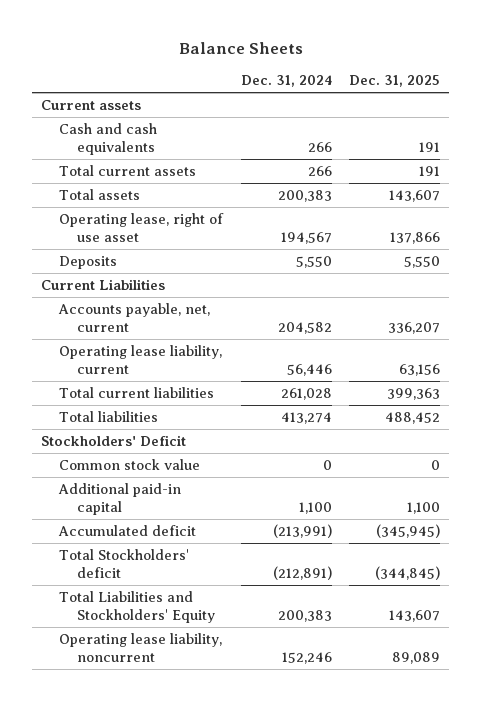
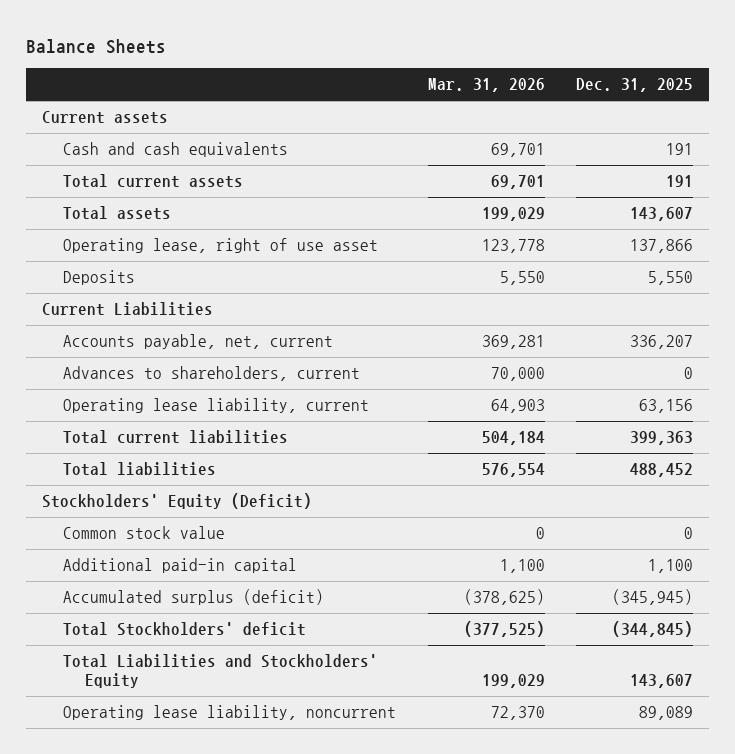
[240,75,332,88] Dec. 31, 2024 -> none
none -> [427,78,545,93] Mar. 31, 2026
none -> [63,366,361,382] Advances to shareholders, current
[40,434,186,446] Stockholders' Deficit -> [42,493,313,510] Stockholders' Equity (Deficit)
[58,524,197,536] Accumulated deficit -> [63,589,325,606] Accumulated surplus (deficit)

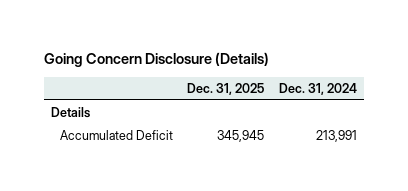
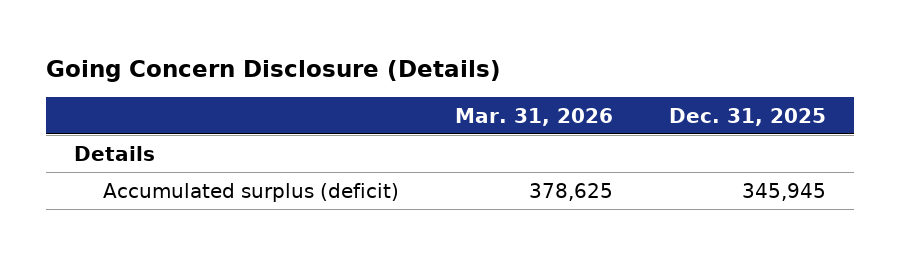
[278,82,357,95] Dec. 31, 2024 -> none
none -> [455,107,614,126] Mar. 31, 2026
[60,130,174,141] Accumulated Deficit -> [103,182,400,202] Accumulated surplus (deficit)

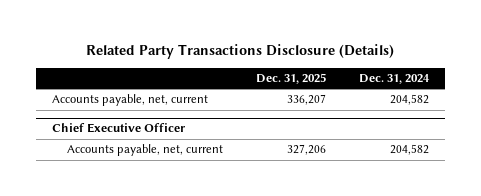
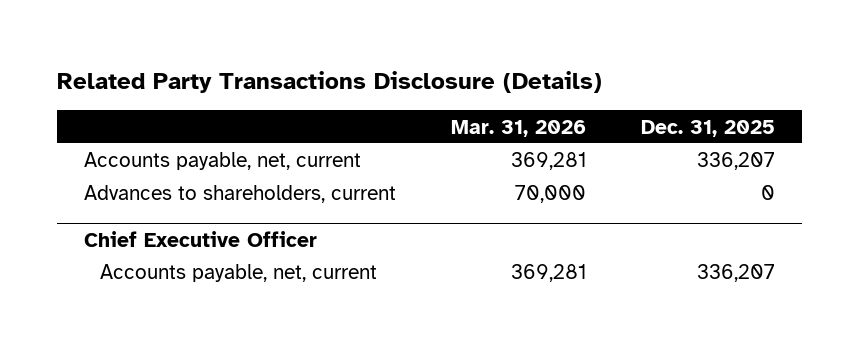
[358,74,430,85] Dec. 31, 2024 -> none
none -> [451,119,587,137] Mar. 31, 2026
none -> [84,185,397,204] Advances to shareholders, current
[287,144,327,156] 327,206 -> [696,264,775,283] 336,207

